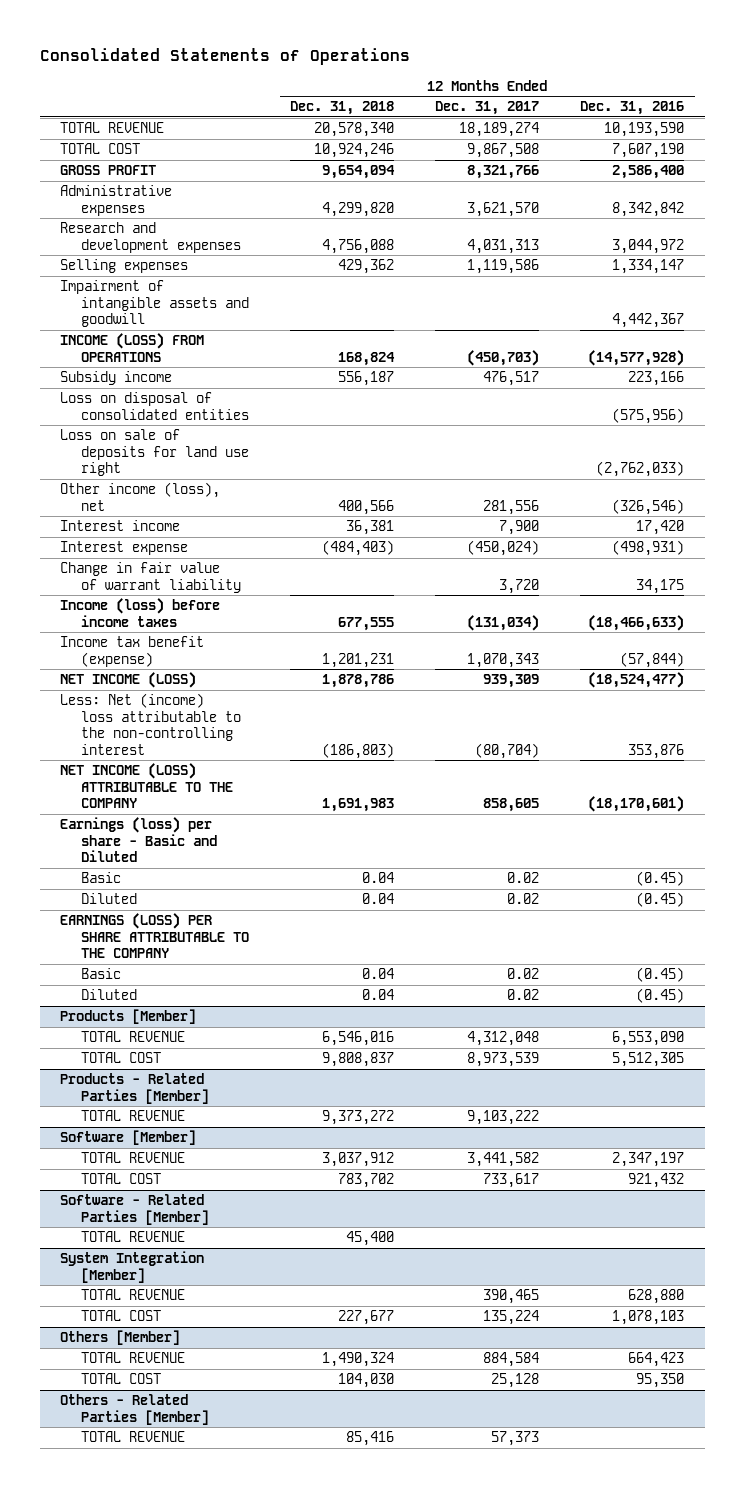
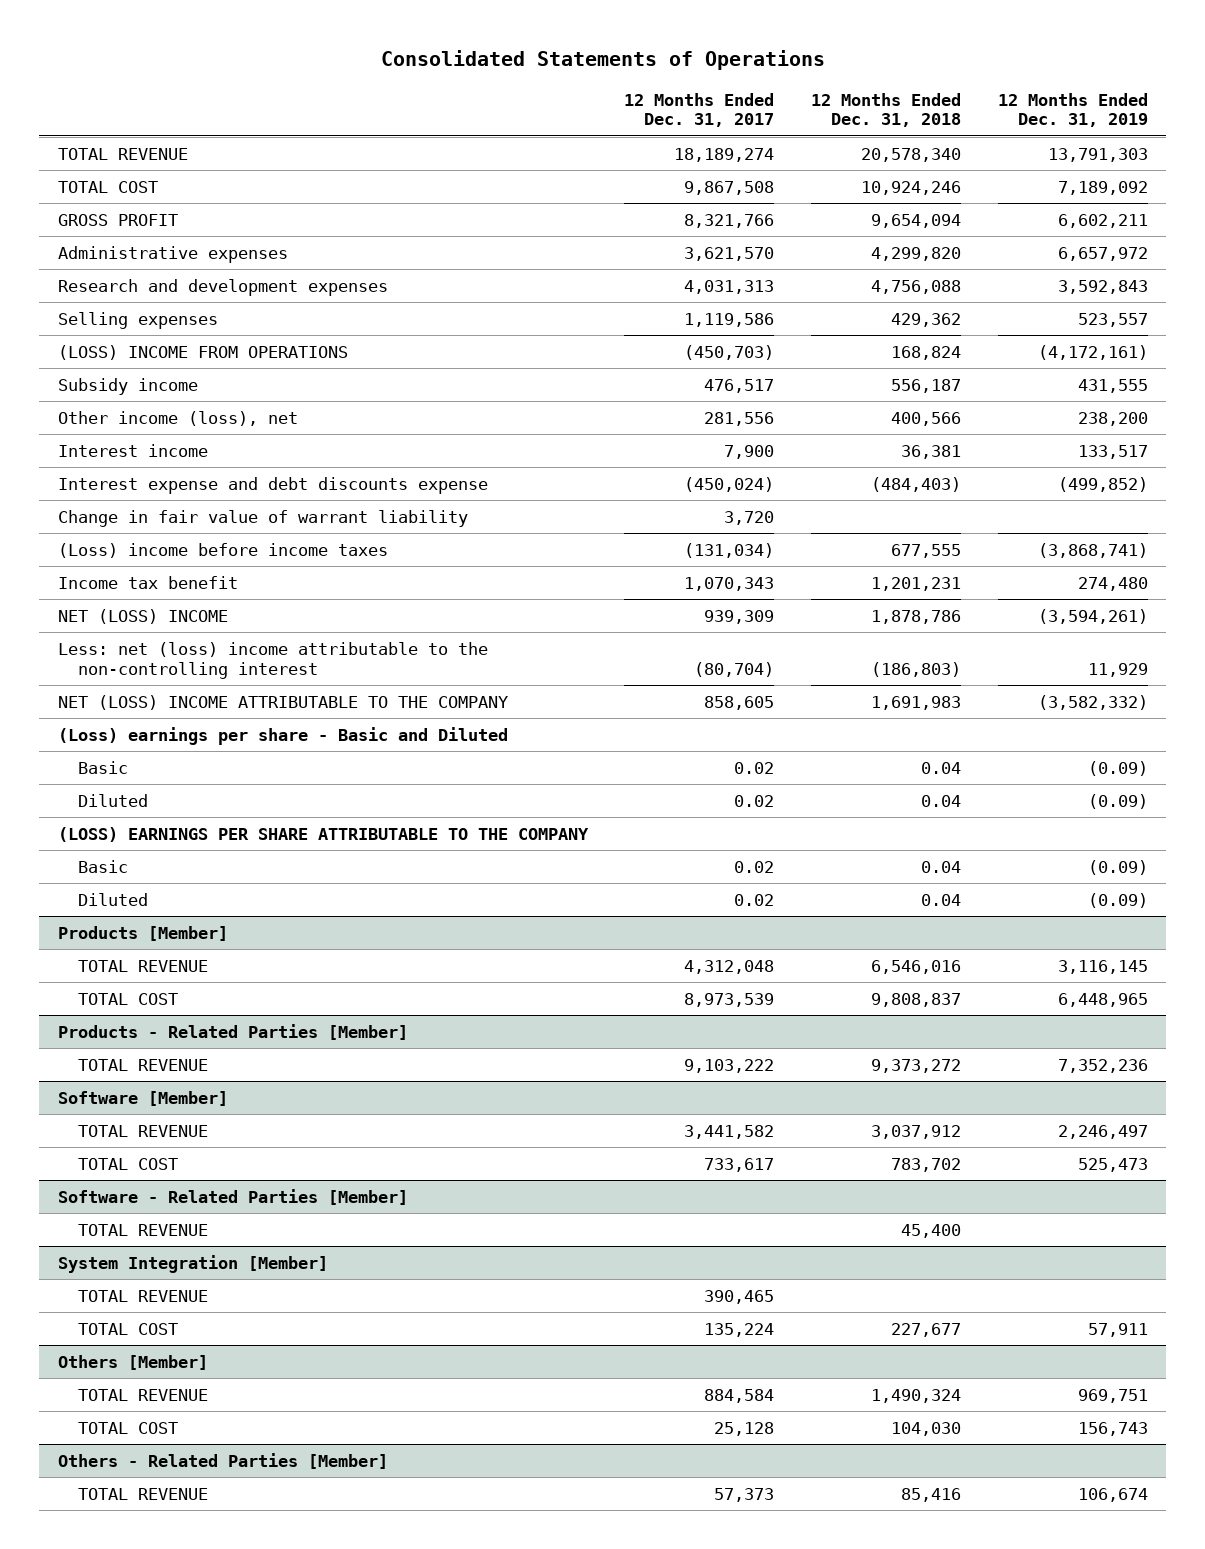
[580,101,685,116] Dec. 31, 2016 -> none
none -> [997,92,1148,128] 12 Months Ended Dec. 31, 2019
[60,280,249,328] Impairment of intangible assets and goodwill -> none
[60,333,205,362] INCOME (LOSS) FROM OPERATIONS -> [57,344,348,360] (LOSS) INCOME FROM OPERATIONS
[60,392,249,420] Loss on disposal of consolidated entities -> none
[60,429,249,477] Loss on sale of deposits for land use right -> none
[60,541,189,556] Interest expense -> [57,476,488,494] Interest expense and debt discounts expense
[60,598,221,627] Income (loss) before income taxes -> [57,542,388,558] (Loss) income before income taxes
[60,636,205,667] Income tax benefit (expense) -> [57,575,238,589] Income tax benefit
[60,672,197,689] NET INCOME (LOSS) -> [57,608,228,624] NET (LOSS) INCOME
[60,693,241,755] Less: Net (income) loss attributable to the non-controlling interest -> [57,641,488,679] Less: net (loss) income attributable to the non-controlling interest
[60,763,233,809] NET INCOME (LOSS) ATTRIBUTABLE TO THE COMPANY -> [57,694,508,710] NET (LOSS) INCOME ATTRIBUTABLE TO THE COMPANY
[60,817,217,863] Earnings (loss) per share - Basic and Diluted -> [57,726,508,745] (Loss) earnings per share - Basic and Diluted
[60,913,249,959] EARNINGS (LOSS) PER SHARE ATTRIBUTABLE TO THE COMPANY -> [57,826,589,842] (LOSS) EARNINGS PER SHARE ATTRIBUTABLE TO THE COMPANY

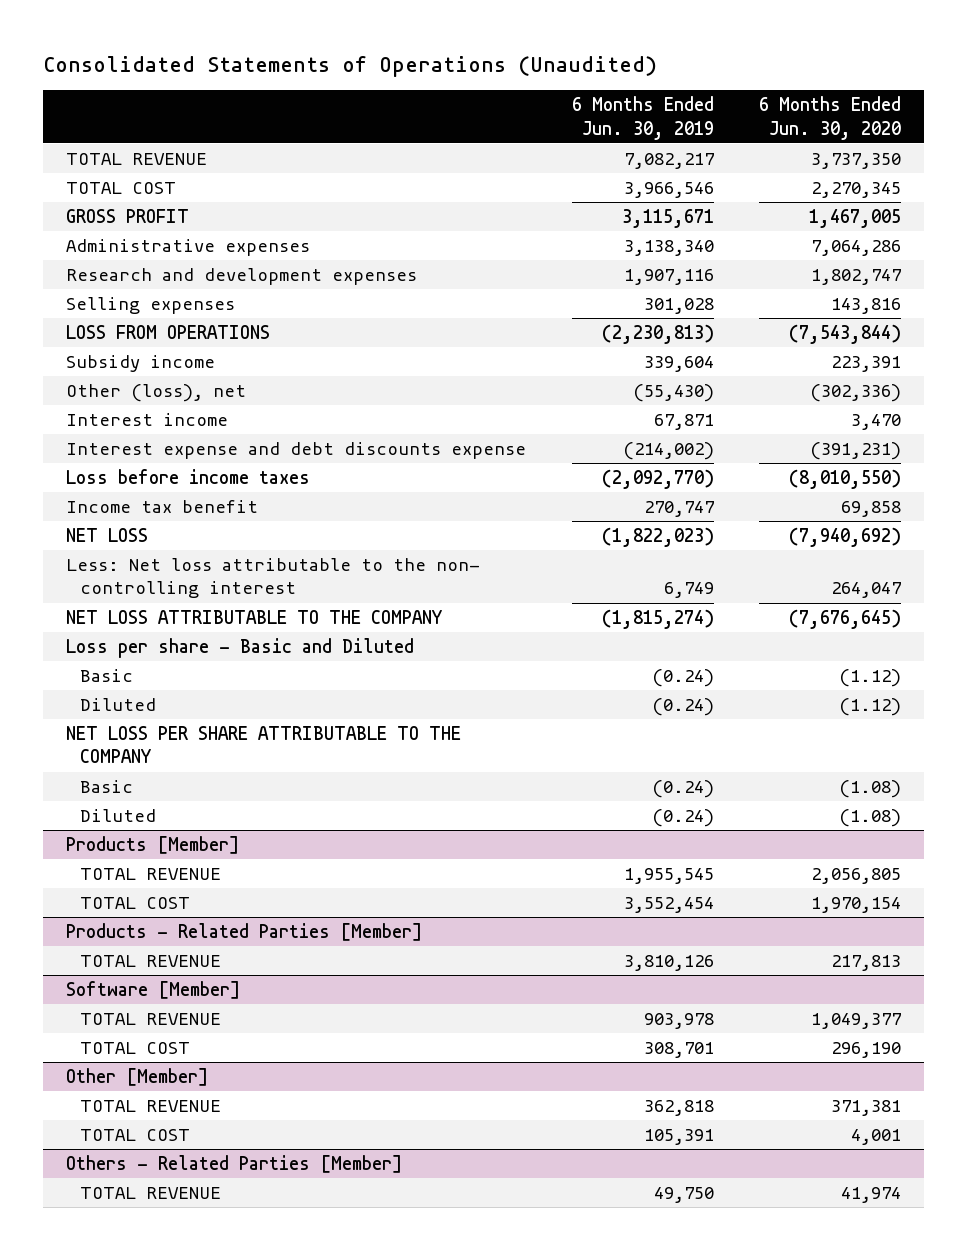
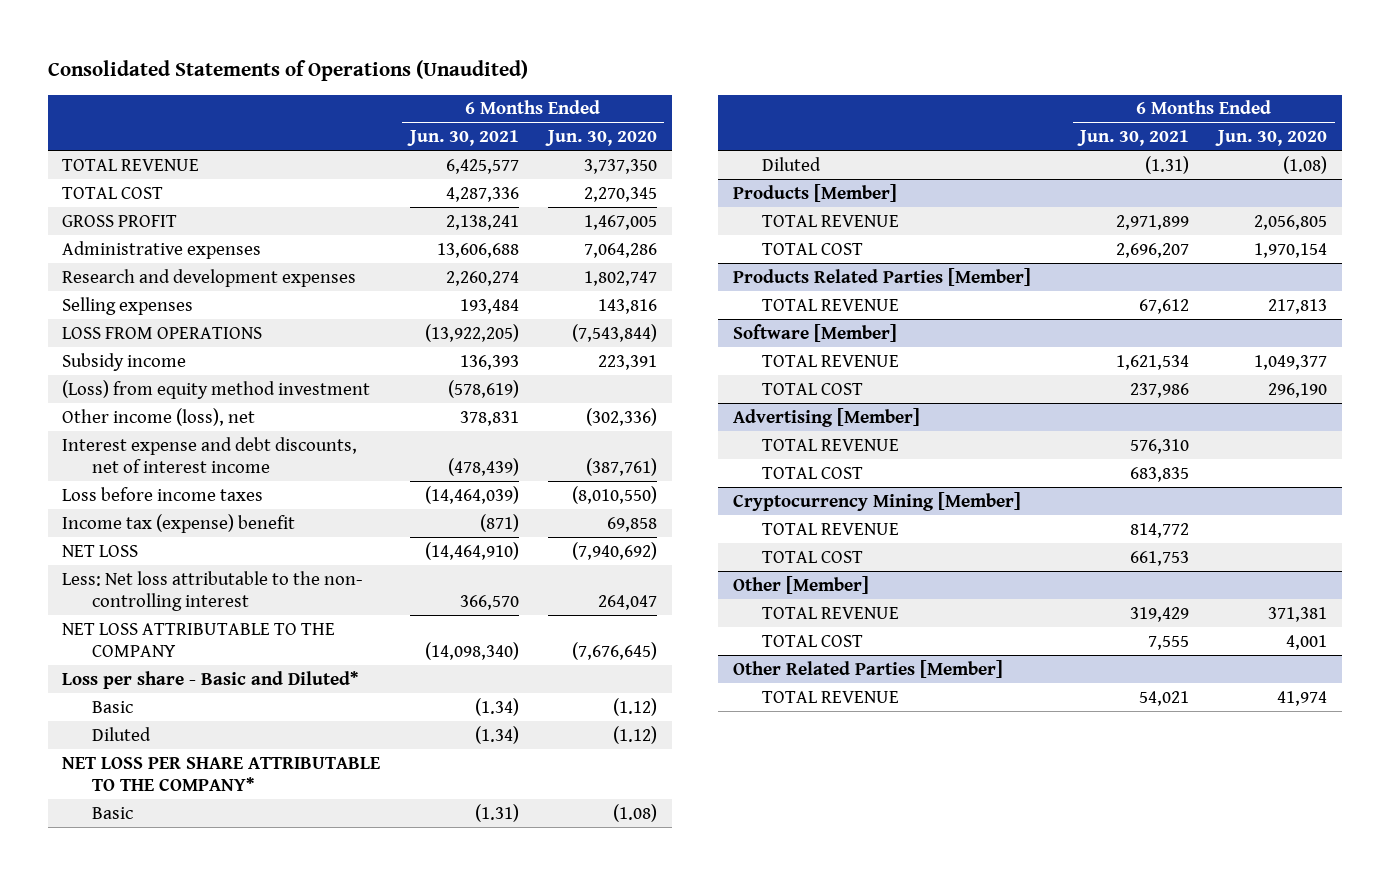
[571,96,714,140] 6 Months Ended Jun. 30, 2019 -> none
none -> [406,130,519,147] Jun. 30, 2021
[65,413,228,427] Interest income -> none
none -> [62,379,371,399] (Loss) from equity method investment
[65,384,246,403] Other (loss), net -> [62,407,256,426] Other income (loss), net
[65,442,526,460] Interest expense and debt discounts expense -> [62,436,358,474] Interest expense and debt discounts, net of interest income
[810,442,902,461] (391,231) -> [586,458,658,477] (387,761)
[65,500,258,514] Income tax benefit -> [62,513,296,533] Income tax (expense) benefit
[65,638,414,659] Loss per share - Basic and Diluted -> [62,670,359,689] Loss per share - Basic and Diluted*
[65,726,461,764] NET LOSS PER SHARE ATTRIBUTABLE TO THE COMPANY -> [62,756,381,792] NET LOSS PER SHARE ATTRIBUTABLE TO THE COMPANY*
[65,923,422,942] Products - Related Parties [Member] -> [732,267,1031,286] Products Related Parties [Member]
none -> [732,407,920,427] Advertising [Member]
none -> [761,438,899,451] TOTAL REVENUE
none -> [761,466,863,479] TOTAL COST
none -> [732,491,1021,511] Cryptocurrency Mining [Member]
none -> [761,522,899,535] TOTAL REVENUE
none -> [761,550,863,563] TOTAL COST
[65,1155,402,1174] Others - Related Parties [Member] -> [732,659,1003,678] Other Related Parties [Member]

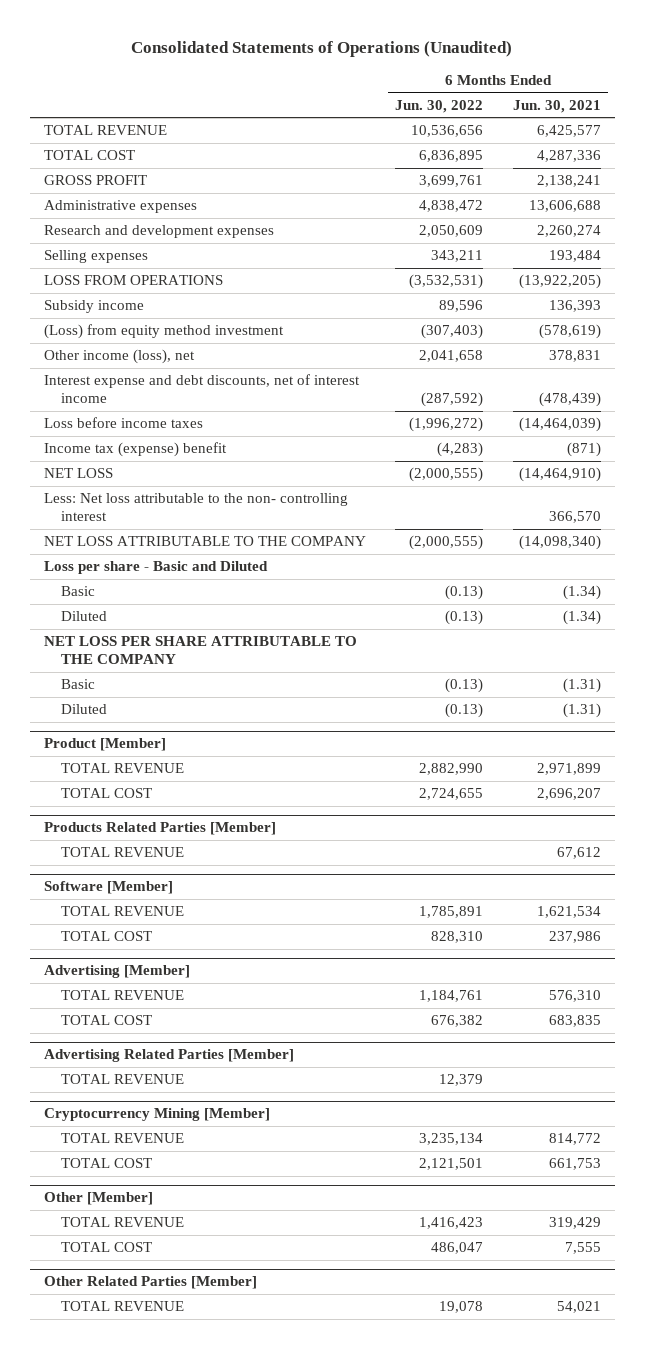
[545,130,658,147] Jun. 30, 2020 -> none
none -> [395,99,484,113] Jun. 30, 2022
[62,670,359,689] Loss per share - Basic and Diluted* -> [44,561,269,575] Loss per share - Basic and Diluted
[62,756,381,792] NET LOSS PER SHARE ATTRIBUTABLE TO THE COMPANY* -> [44,636,358,665] NET LOSS PER SHARE ATTRIBUTABLE TO THE COMPANY
[732,183,897,202] Products [Member] -> [44,738,167,752] Product [Member]
none -> [44,1049,295,1063] Advertising Related Parties [Member]
none -> [60,1074,184,1085] TOTAL REVENUE

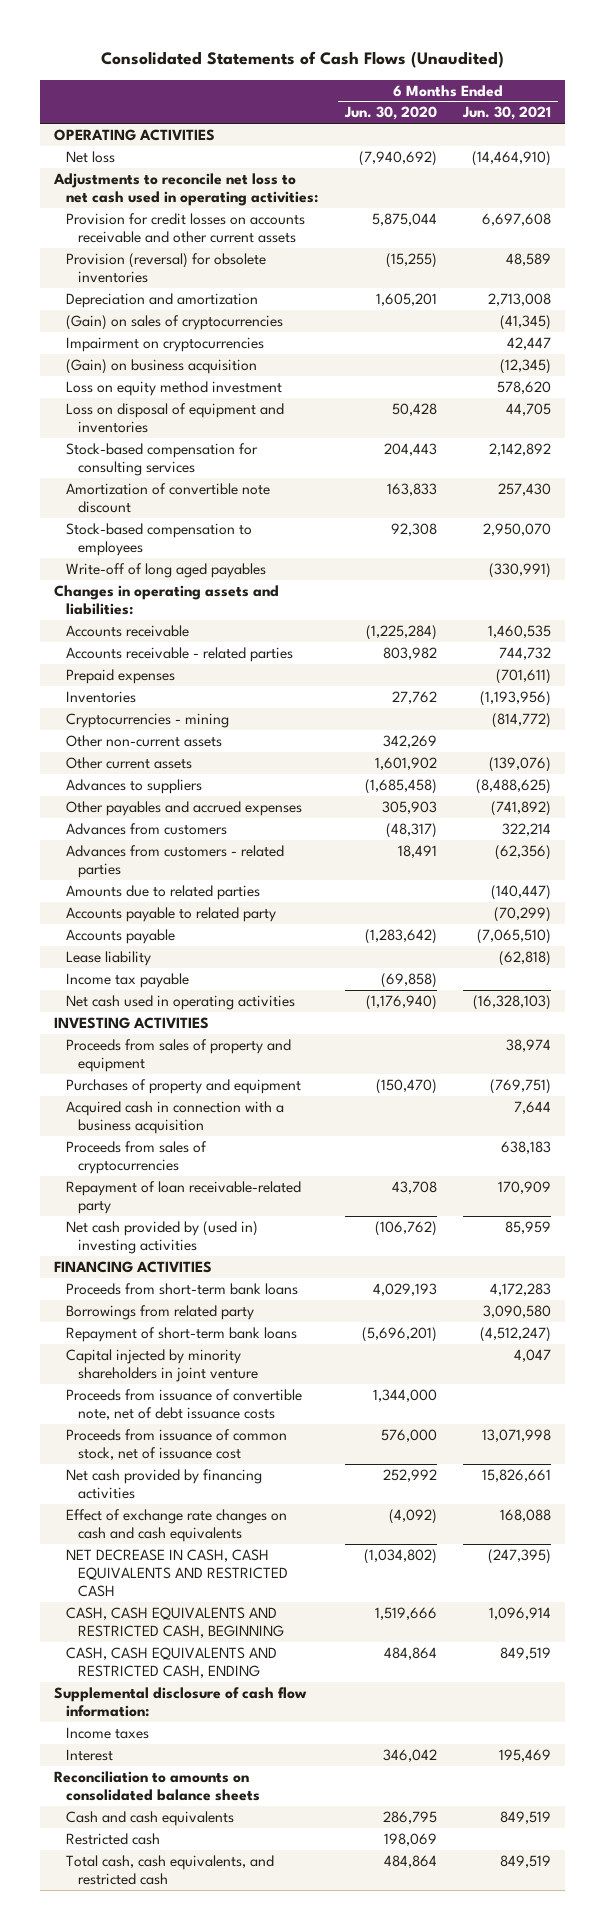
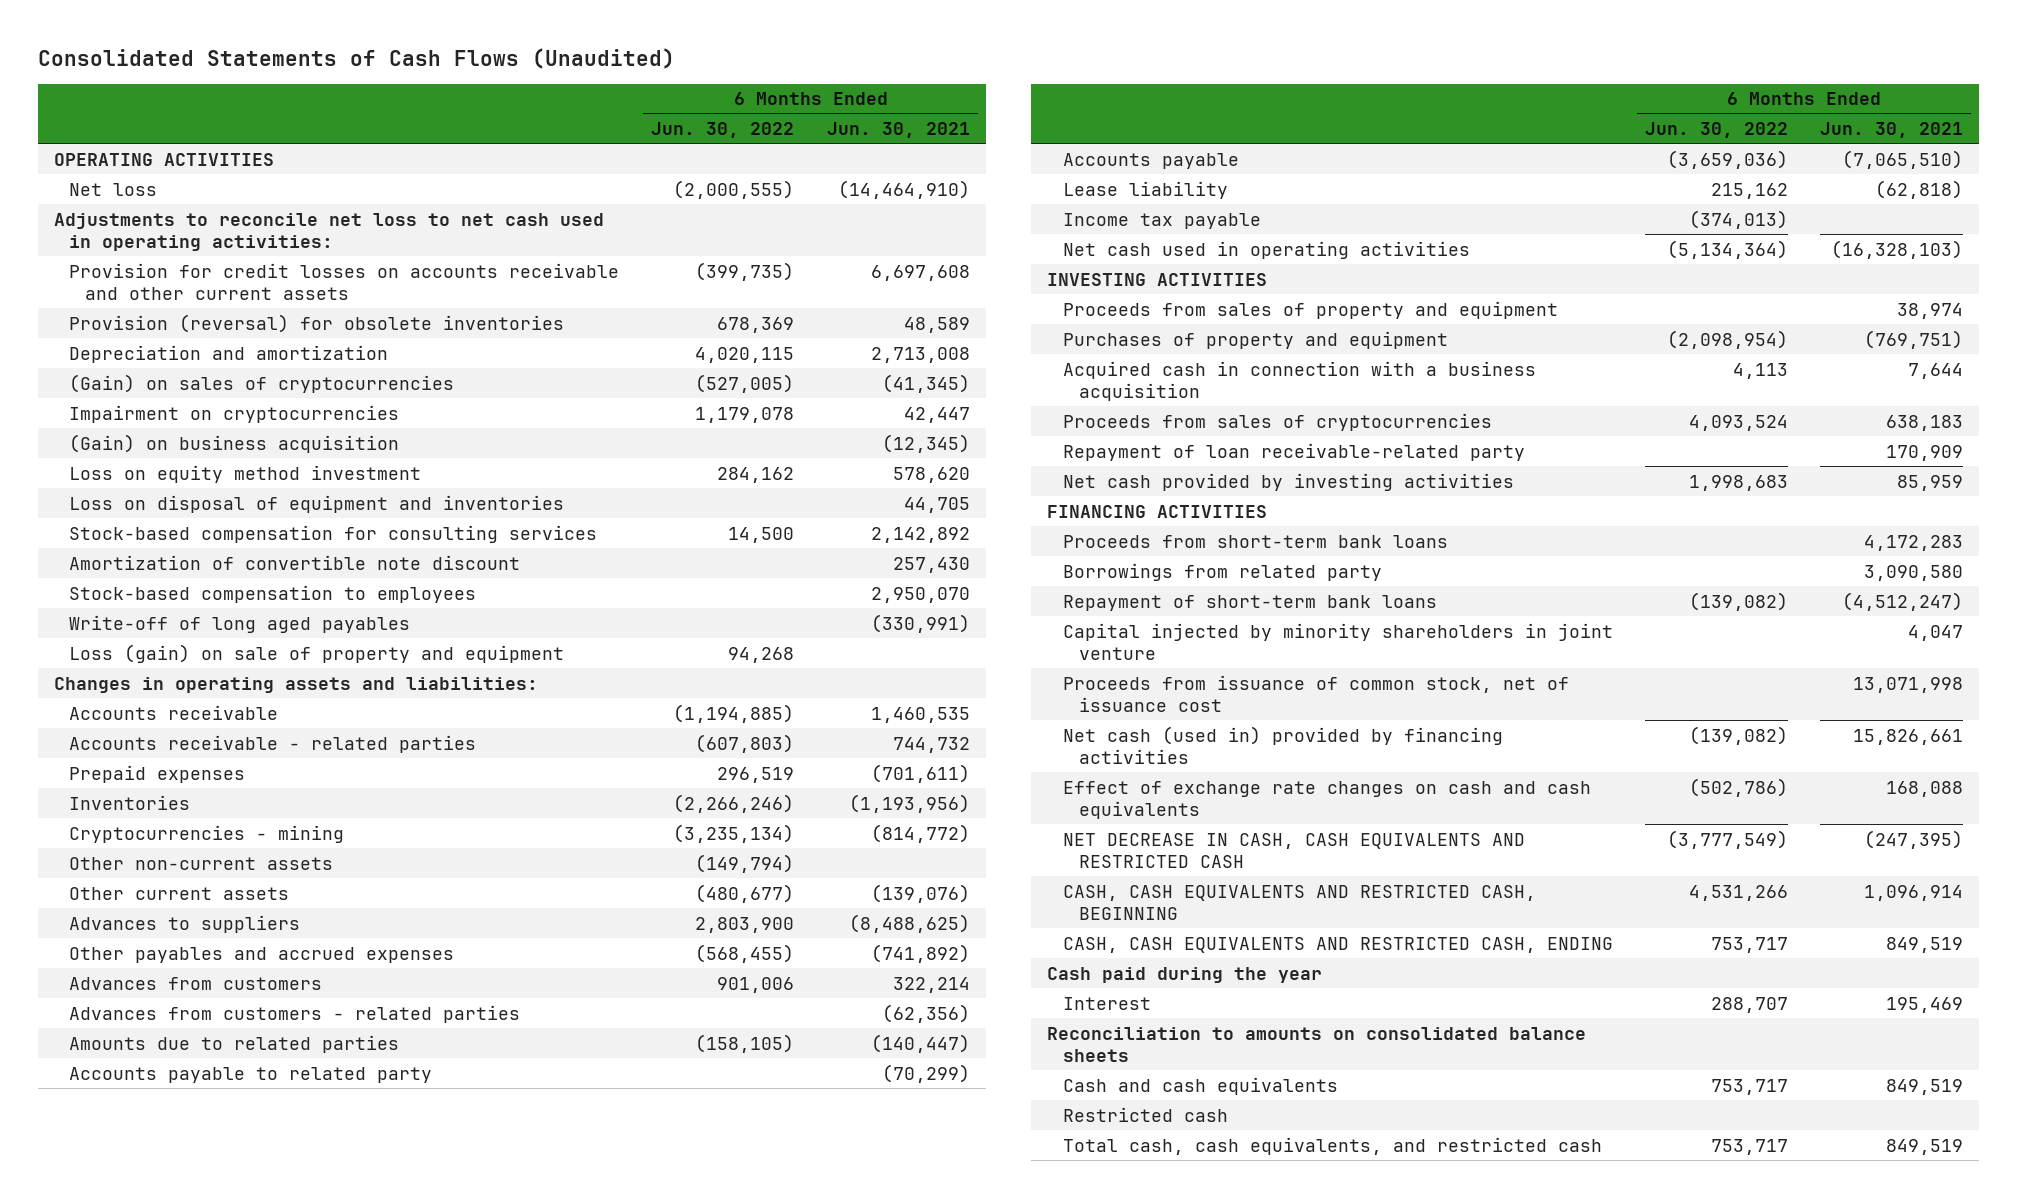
[343,106,437,121] Jun. 30, 2020 -> none
none -> [651,122,795,139] Jun. 30, 2022
none -> [69,643,565,663] Loss (gain) on sale of property and equipment
[66,1220,259,1254] Net cash provided by (used in) investing activities -> [1062,472,1514,491] Net cash provided by investing activities
[66,1388,303,1420] Proceeds from issuance of convertible note, net of debt issuance costs -> none
[66,1468,263,1499] Net cash provided by financing activities -> [1062,725,1503,765] Net cash (used in) provided by financing activities
[53,1686,307,1717] Supplemental disclosure of cash flow information: -> none
[66,1726,150,1739] Income taxes -> none
none -> [1047,966,1323,983] Cash paid during the year

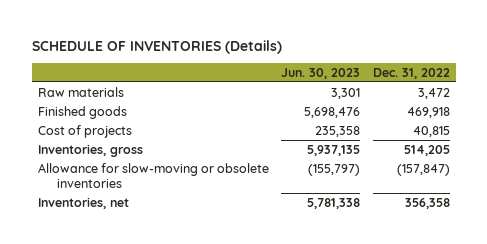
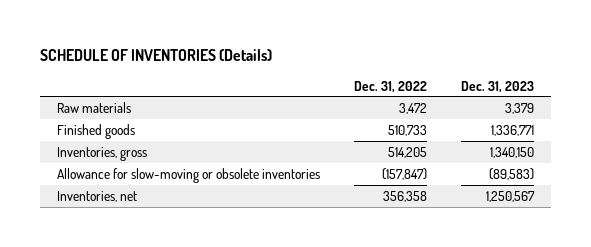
[281,67,361,79] Jun. 30, 2023 -> none
none -> [460,80,534,93] Dec. 31, 2023
[37,124,132,138] Cost of projects -> none
[406,106,450,118] 469,918 -> [388,124,428,136] 510,733

